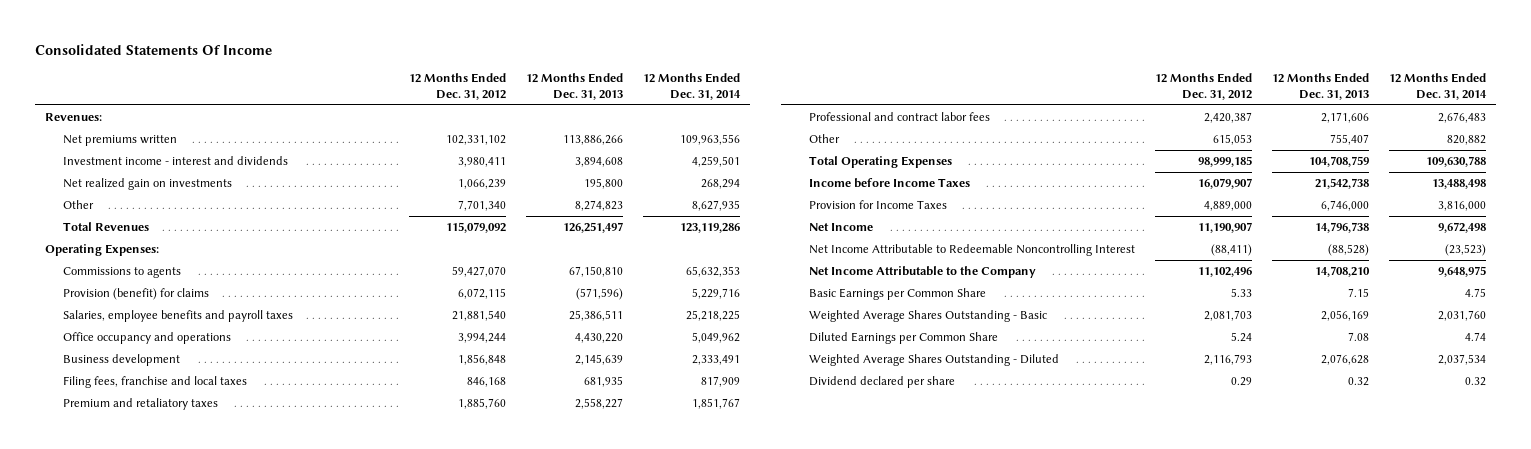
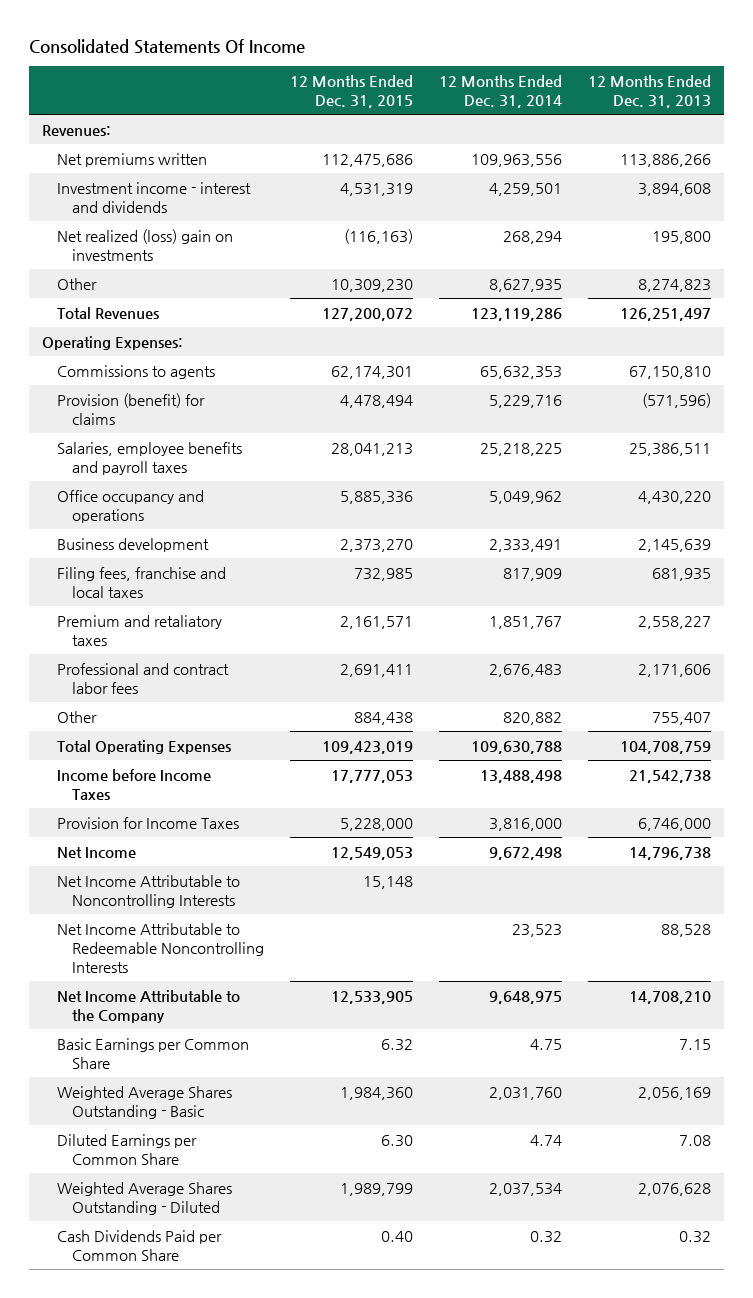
[408,73,506,100] 12 Months Ended Dec. 31, 2012 -> none
none -> [290,75,414,109] 12 Months Ended Dec. 31, 2015
[62,178,232,191] Net realized gain on investments -> [57,228,234,261] Net realized (loss) gain on investments
none -> [57,874,241,908] Net Income Attributable to Noncontrolling Interests
[809,244,1136,257] Net Income Attributable to Redeemable Noncontrolling Interest -> [57,922,265,973] Net Income Attributable to Redeemable Noncontrolling Interests
[1328,244,1370,257] (88,528) -> [661,923,712,937] 88,528
[1445,244,1487,257] (23,523) -> [512,923,563,937] 23,523
[809,376,956,389] Dividend declared per share -> [57,1229,223,1261] Cash Dividends Paid per Common Share

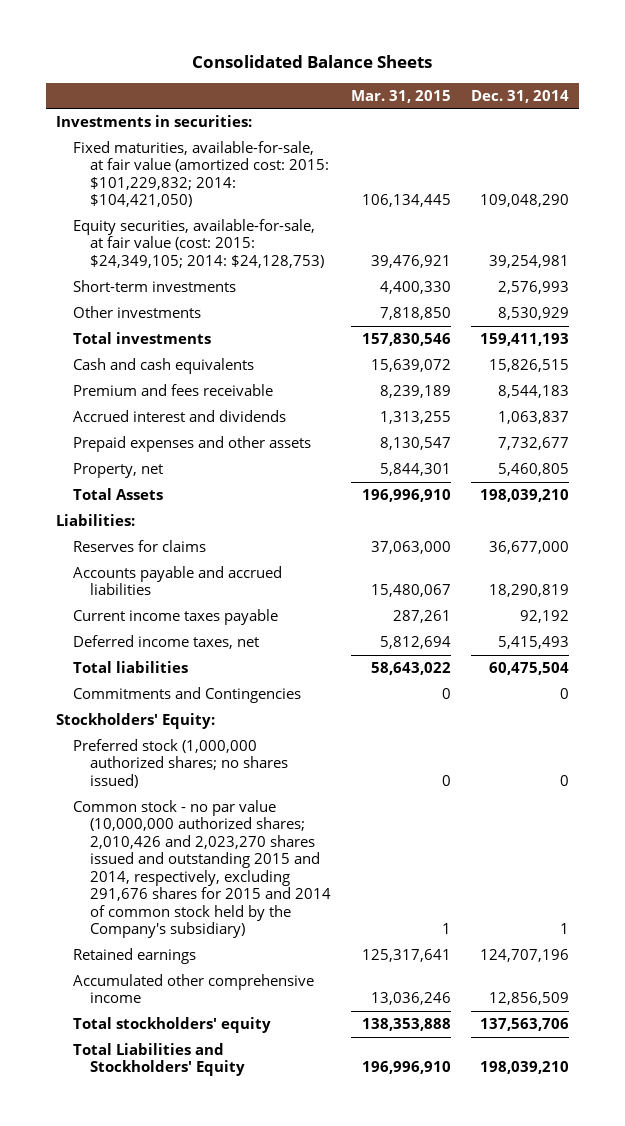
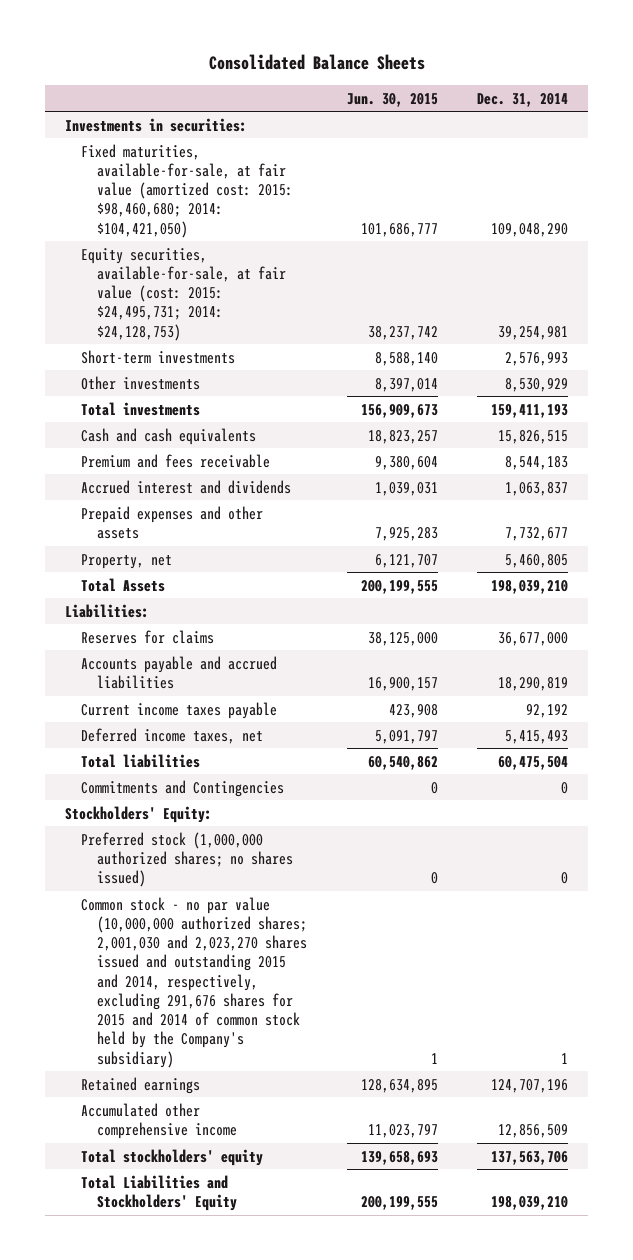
[350,89,451,103] Mar. 31, 2015 -> none
none -> [346,92,438,107] Jun. 30, 2015
[72,140,329,208] Fixed maturities, available-for-sale, at fair value (amortized cost: 2015: $101,229,832; 2014: $104,421,050) -> [81,143,294,238] Fixed maturities, available-for-sale, at fair value (amortized cost: 2015: $98,460,680; 2014: $104,421,050)
[72,218,324,268] Equity securities, available-for-sale, at fair value (cost: 2015: $24,349,105; 2014: $24,128,753) -> [81,247,287,341] Equity securities, available-for-sale, at fair value (cost: 2015: $24,495,731; 2014: $24,128,753)
[72,799,331,939] Common stock - no par value (10,000,000 authorized shares; 2,010,426 and 2,023,270 shares issued and outstanding 2015 and 2014, respectively, excluding 291,676 shares for 2015 and 2014 of common stock held by the Company's subsidiary) -> [81,896,308,1068] Common stock - no par value (10,000,000 authorized shares; 2,001,030 and 2,023,270 shares issued and outstanding 2015 and 2014, respectively, excluding 291,676 shares for 2015 and 2014 of common stock held by the Company's subsidiary)

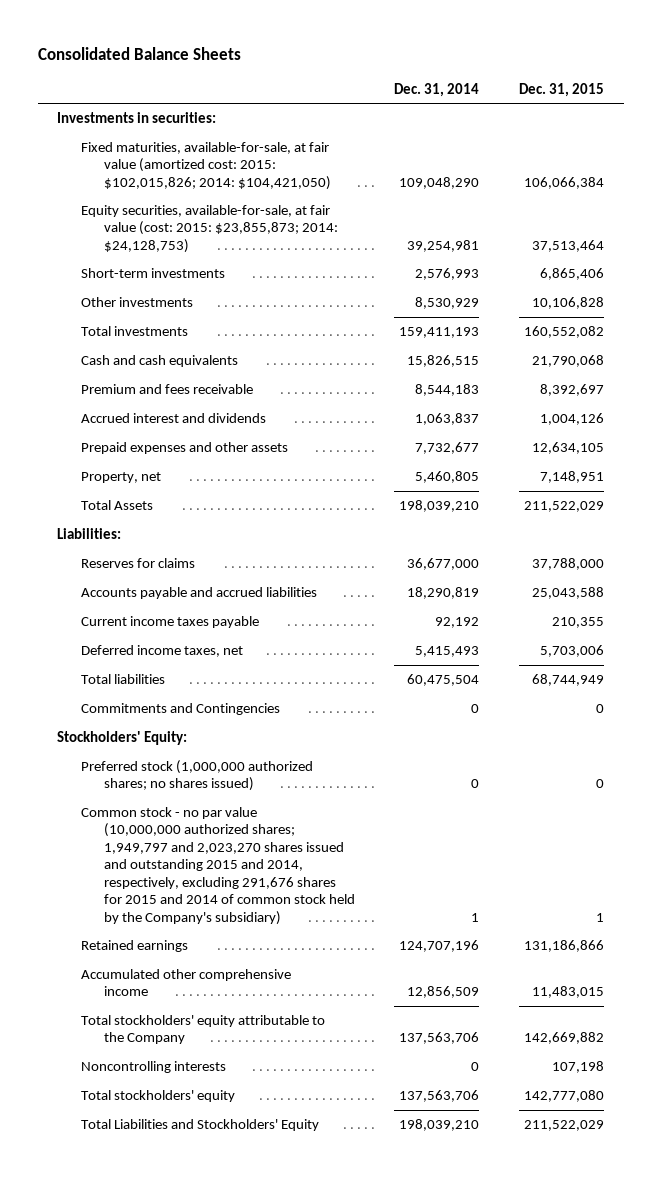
[346,92,438,107] Jun. 30, 2015 -> none
none -> [518,82,604,97] Dec. 31, 2015
[81,143,294,238] Fixed maturities, available-for-sale, at fair value (amortized cost: 2015: $98,460,680; 2014: $104,421,050) -> [80,141,331,190] Fixed maturities, available-for-sale, at fair value (amortized cost: 2015: $102,015,826; 2014: $104,421,050)
[81,247,287,341] Equity securities, available-for-sale, at fair value (cost: 2015: $24,495,731; 2014: $24,128,753) -> [80,204,338,253] Equity securities, available-for-sale, at fair value (cost: 2015: $23,855,873; 2014: $24,128,753)
[81,896,308,1068] Common stock - no par value (10,000,000 authorized shares; 2,001,030 and 2,023,270 shares issued and outstanding 2015 and 2014, respectively, excluding 291,676 shares for 2015 and 2014 of common stock held by the Company's subsidiary) -> [80,806,355,925] Common stock - no par value (10,000,000 authorized shares; 1,949,797 and 2,023,270 shares issued and outstanding 2015 and 2014, respectively, excluding 291,676 shares for 2015 and 2014 of common stock held by the Company's subsidiary)
none -> [80,1014,325,1045] Total stockholders' equity attributable to the Company
none -> [80,1060,226,1073] Noncontrolling interests

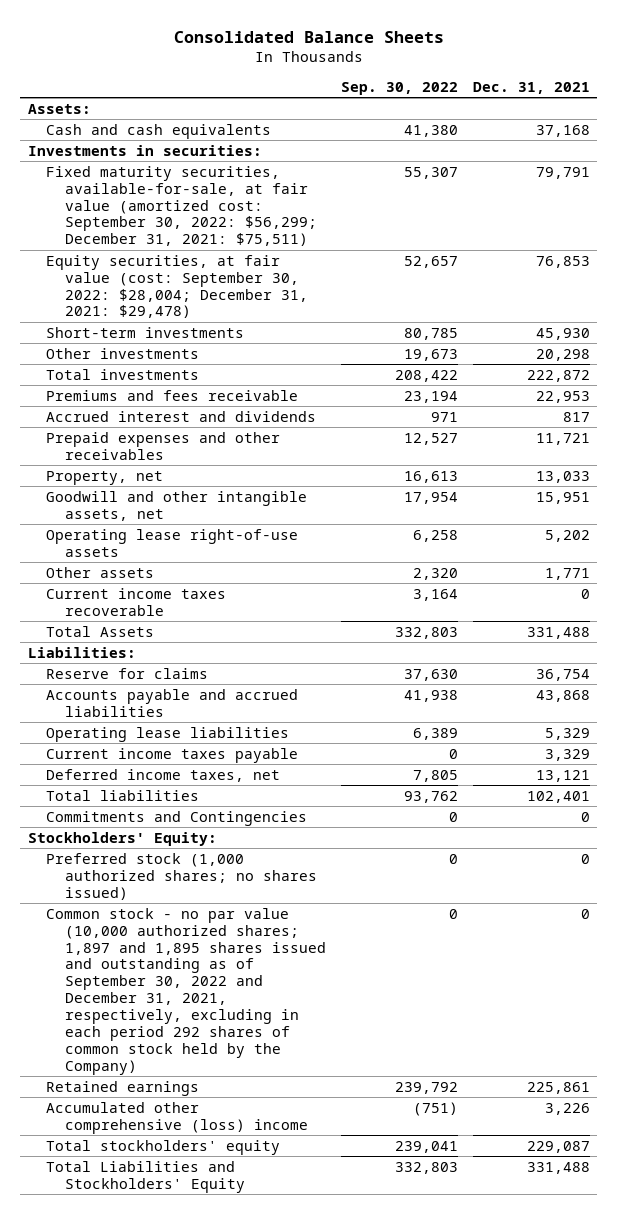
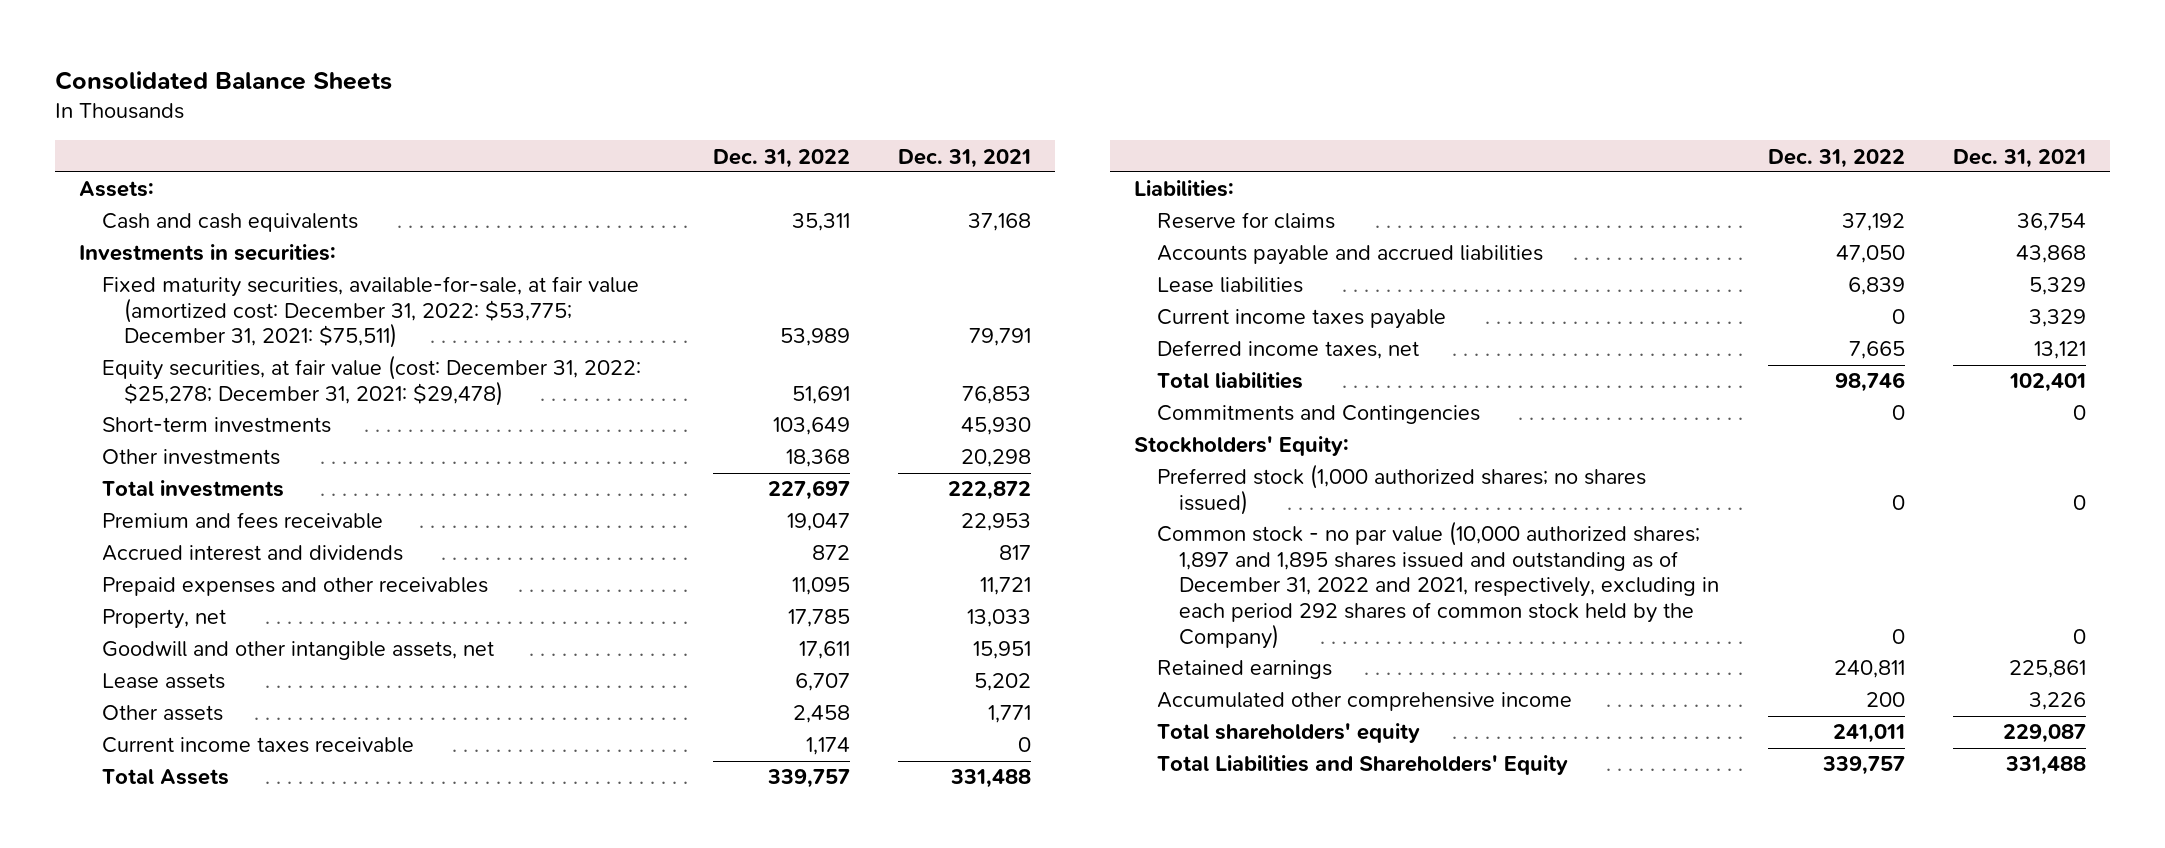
[340,82,458,96] Sep. 30, 2022 -> none
none -> [712,148,850,168] Dec. 31, 2022
[46,165,318,247] Fixed maturity securities, available-for-sale, at fair value (amortized cost: September 30, 2022: $56,299; December 31, 2021: $75,511) -> [101,276,639,349] Fixed maturity securities, available-for-sale, at fair value (amortized cost: December 31, 2022: $53,775; December 31, 2021: $75,511)
[46,254,309,319] Equity securities, at fair value (cost: September 30, 2022: $28,004; December 31, 2021: $29,478) -> [101,355,641,406] Equity securities, at fair value (cost: December 31, 2022: $25,278; December 31, 2021: $29,478)
[46,389,299,401] Premiums and fees receivable -> [101,512,383,530] Premium and fees receivable
[46,528,299,557] Operating lease right-of-use assets -> [101,673,225,690] Lease assets
[46,587,227,616] Current income taxes recoverable -> [101,737,414,754] Current income taxes receivable
[46,726,290,742] Operating lease liabilities -> [1156,277,1303,294] Lease liabilities
[46,907,327,1076] Common stock - no par value (10,000 authorized shares; 1,897 and 1,895 shares issued and outstanding as of September 30, 2022 and December 31, 2021, respectively, excluding in each period 292 shares of common stock held by the Company) -> [1156,521,1720,649] Common stock - no par value (10,000 authorized shares; 1,897 and 1,895 shares issued and outstanding as of December 31, 2022 and 2021, respectively, excluding in each period 292 shares of common stock held by the Company)
[46,1101,309,1134] Accumulated other comprehensive (loss) income -> [1156,692,1572,712] Accumulated other comprehensive income
[46,1139,281,1155] Total stockholders' equity -> [1156,723,1420,744] Total shareholders' equity
[46,1160,246,1193] Total Liabilities and Stockholders' Equity -> [1156,755,1568,776] Total Liabilities and Shareholders' Equity

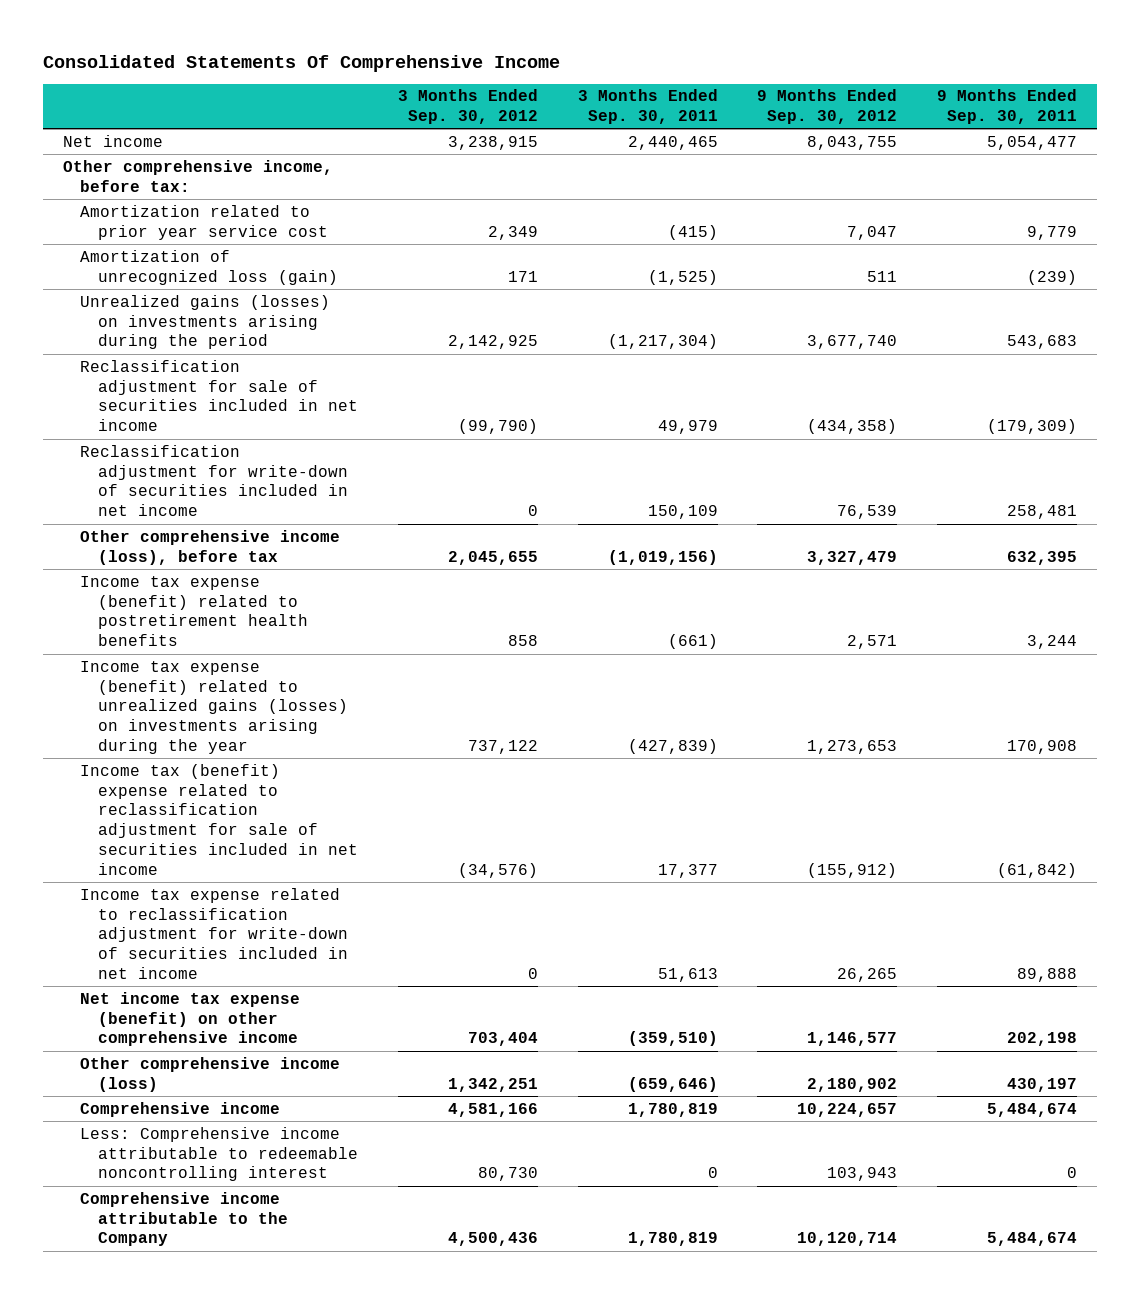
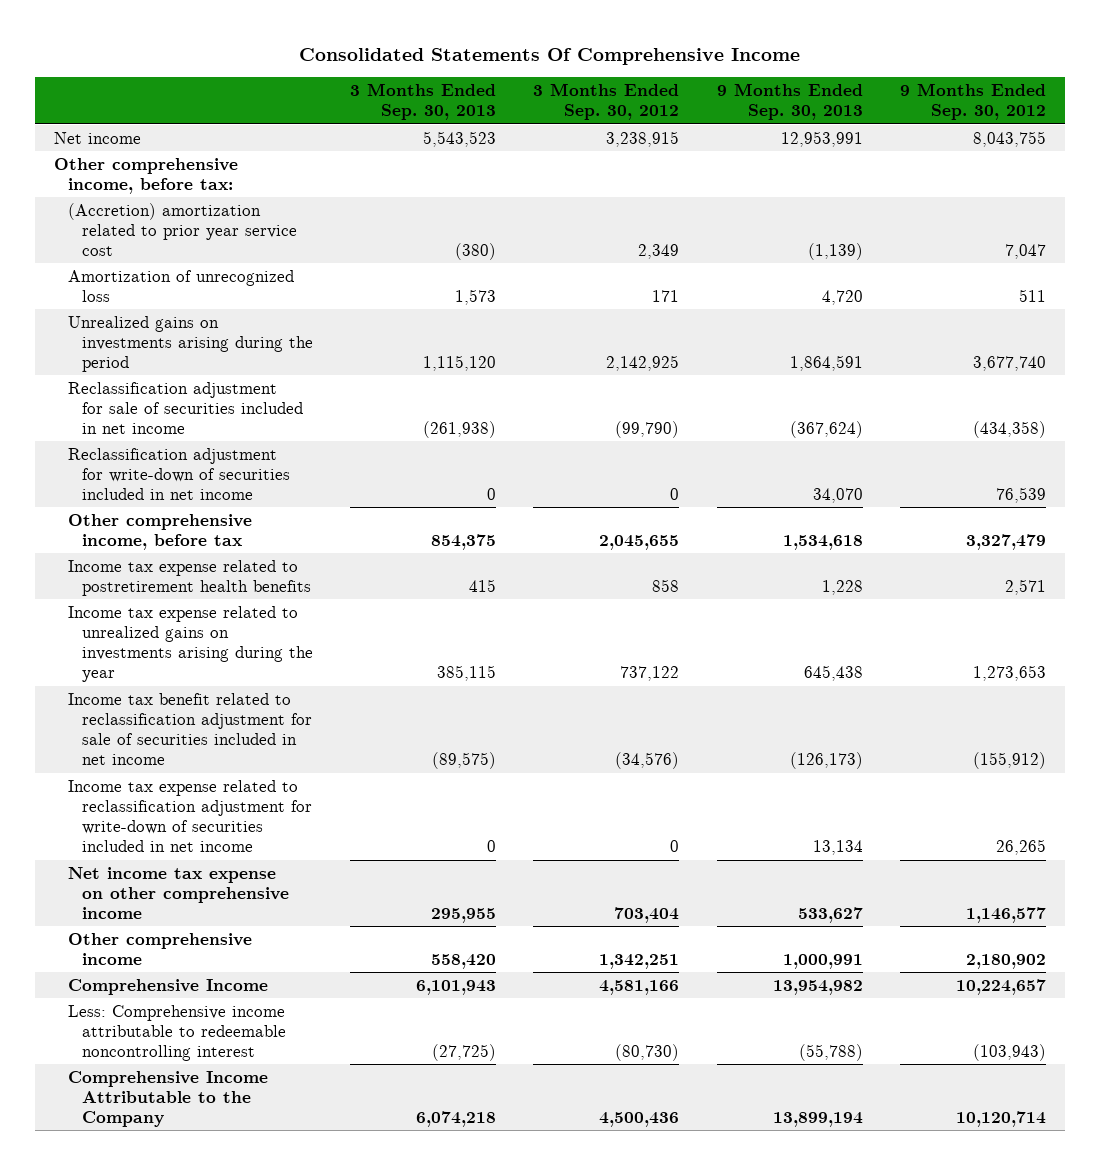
[577,89,718,125] 3 Months Ended Sep. 30, 2011 -> none
[937,89,1078,125] 9 Months Ended Sep. 30, 2011 -> none
none -> [350,83,497,121] 3 Months Ended Sep. 30, 2013
none -> [716,83,863,121] 9 Months Ended Sep. 30, 2013
[80,204,328,240] Amortization related to prior year service cost -> [67,202,297,257] (Accretion) amortization related to prior year service cost
[80,249,338,285] Amortization of unrecognized loss (gain) -> [67,269,294,302] Amortization of unrecognized loss
[80,294,331,350] Unrealized gains (losses) on investments arising during the period -> [67,315,313,373] Unrealized gains on investments arising during the period
[80,529,341,565] Other comprehensive income (loss), before tax -> [67,513,252,550] Other comprehensive income, before tax
[80,575,308,647] Income tax expense (benefit) related to postretirement health benefits -> [67,559,311,596] Income tax expense related to postretirement health benefits
[80,660,348,755] Income tax expense (benefit) related to unrealized gains (losses) on investments arising during the year -> [67,605,313,683] Income tax expense related to unrealized gains on investments arising during the year
[80,763,358,876] Income tax (benefit) expense related to reclassification adjustment for sale of securities included in net income -> [67,692,312,766] Income tax benefit related to reclassification adjustment for sale of securities included in net income
[80,991,301,1047] Net income tax expense (benefit) on other comprehensive income -> [67,866,289,920] Net income tax expense on other comprehensive income
[80,1056,341,1092] Other comprehensive income (loss) -> [67,932,252,965] Other comprehensive income
[80,1101,281,1117] Comprehensive income -> [67,978,268,995] Comprehensive Income
[477,1167,538,1182] 80,730 -> [615,1044,680,1062] (80,730)
[827,1167,898,1182] 103,943 -> [973,1044,1047,1062] (103,943)
[80,1191,288,1247] Comprehensive income attributable to the Company -> [67,1070,268,1128] Comprehensive Income Attributable to the Company

